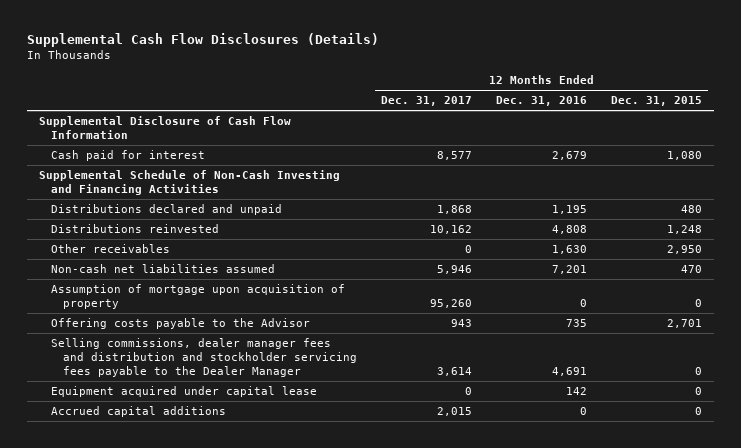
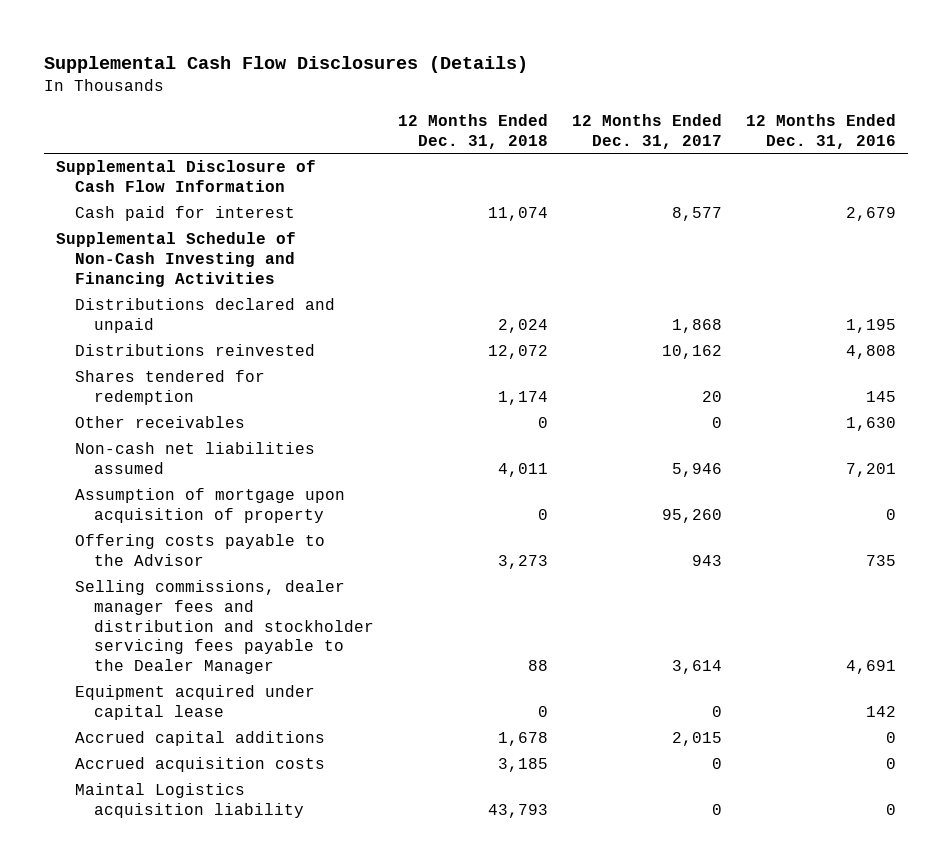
[611,96,703,107] Dec. 31, 2015 -> none
none -> [398,113,549,149] 12 Months Ended Dec. 31, 2018
none -> [75,370,266,406] Shares tendered for redemption
none -> [75,757,326,773] Accrued acquisition costs
none -> [75,783,305,819] Maintal Logistics acquisition liability

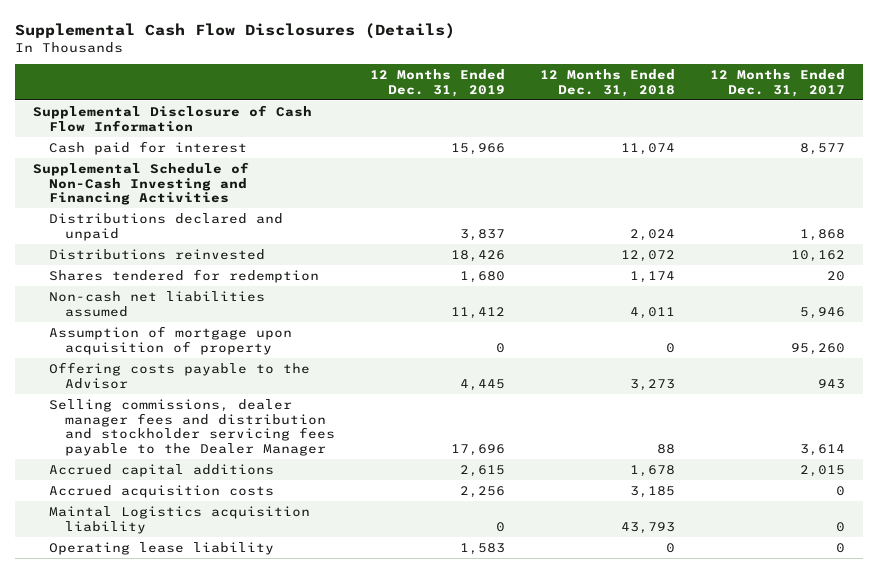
[746,113,897,149] 12 Months Ended Dec. 31, 2016 -> none
none -> [369,69,505,97] 12 Months Ended Dec. 31, 2019
[75,416,246,429] Other receivables -> none
[75,685,316,721] Equipment acquired under capital lease -> none
none -> [48,541,274,555] Operating lease liability

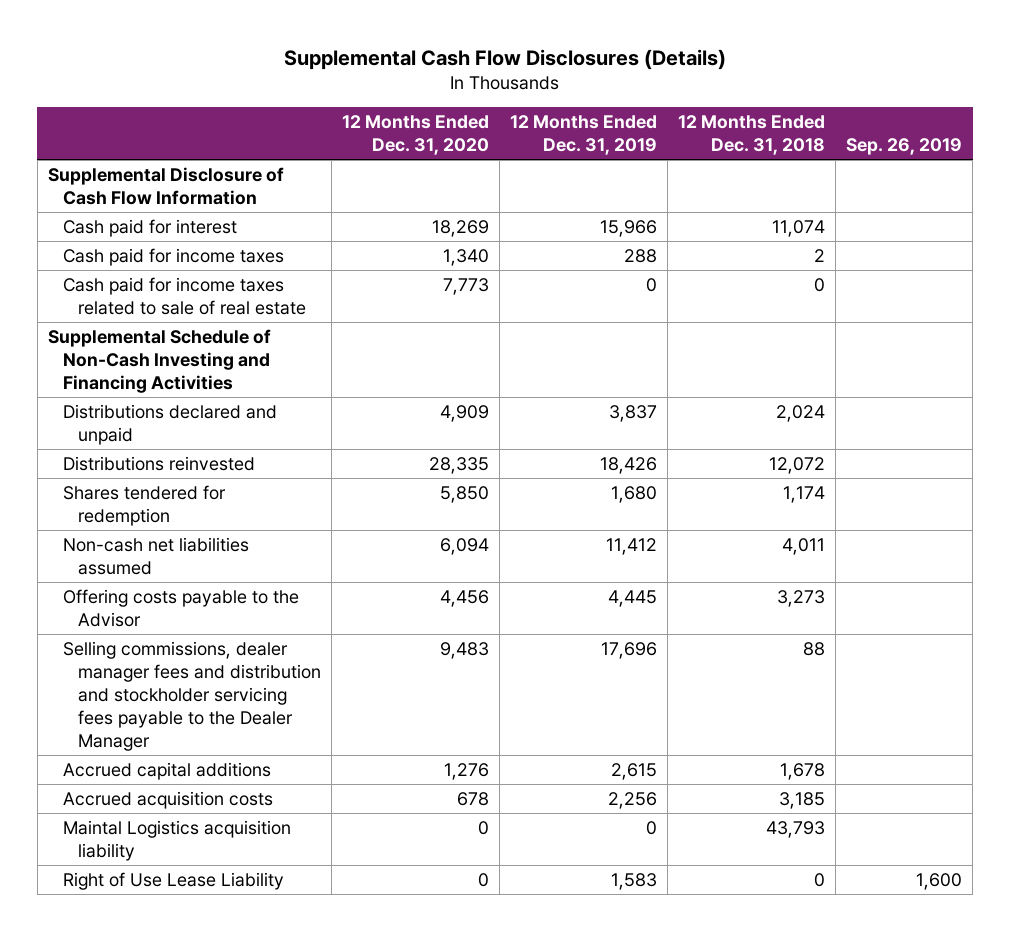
[710,69,846,97] 12 Months Ended Dec. 31, 2017 -> none
none -> [342,115,490,156] 12 Months Ended Dec. 31, 2020
none -> [846,138,963,156] Sep. 26, 2019
none -> [62,247,284,266] Cash paid for income taxes
none -> [62,276,307,315] Cash paid for income taxes related to sale of real estate
[48,325,292,355] Assumption of mortgage upon acquisition of property -> none
[48,541,274,555] Operating lease liability -> [62,871,284,890] Right of Use Lease Liability

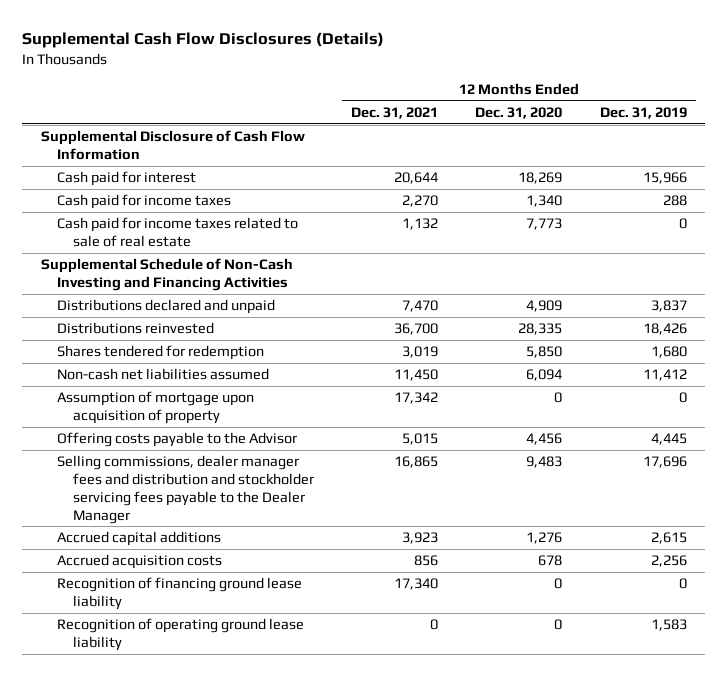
[678,115,826,156] 12 Months Ended Dec. 31, 2018 -> none
[846,138,963,156] Sep. 26, 2019 -> none
none -> [351,107,439,120] Dec. 31, 2021
none -> [56,391,254,424] Assumption of mortgage upon acquisition of property
[62,819,291,861] Maintal Logistics acquisition liability -> none
none -> [56,577,302,610] Recognition of financing ground lease liability
[62,871,284,890] Right of Use Lease Liability -> [56,618,304,651] Recognition of operating ground lease liability

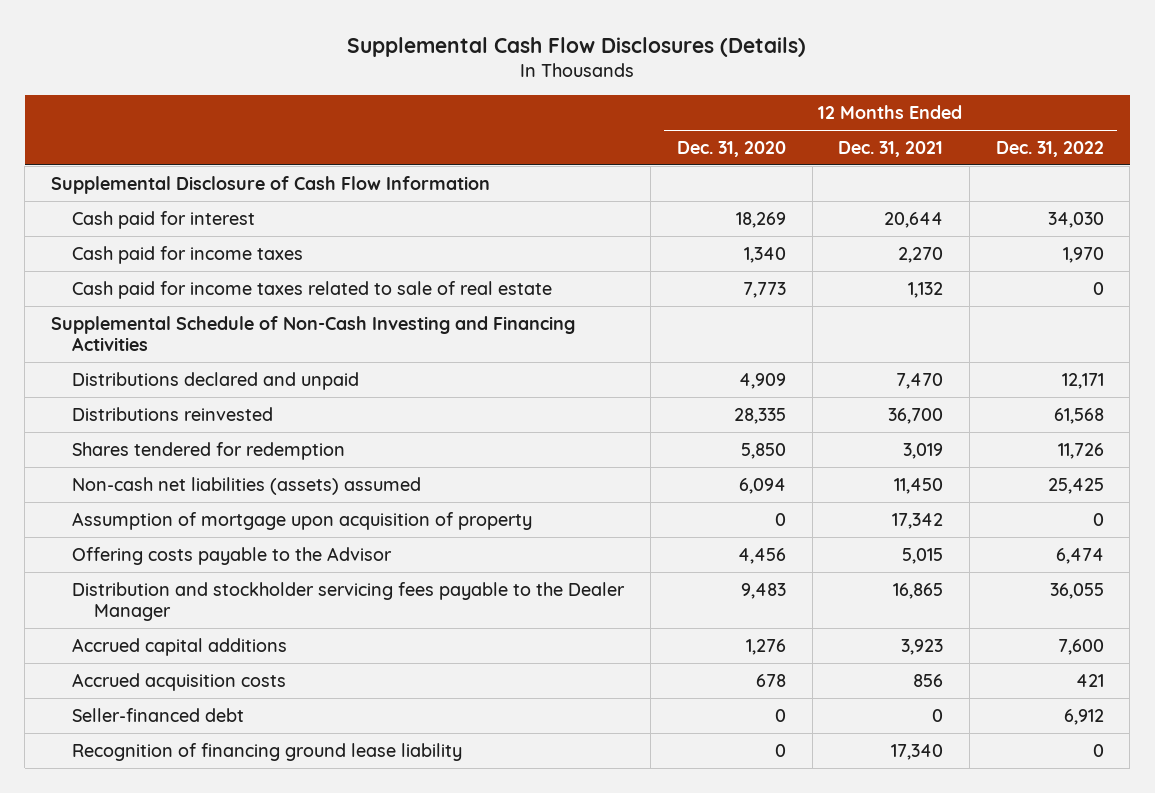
[599,107,687,120] Dec. 31, 2019 -> none
none -> [995,140,1104,157] Dec. 31, 2022
[56,368,269,381] Non-cash net liabilities assumed -> [72,476,422,495] Non-cash net liabilities (assets) assumed
[56,455,314,524] Selling commissions, dealer manager fees and distribution and stockholder servicing fees payable to the Dealer Manager -> [72,581,626,622] Distribution and stockholder servicing fees payable to the Dealer Manager
none -> [72,707,245,722] Seller-financed debt
[56,618,304,651] Recognition of operating ground lease liability -> none

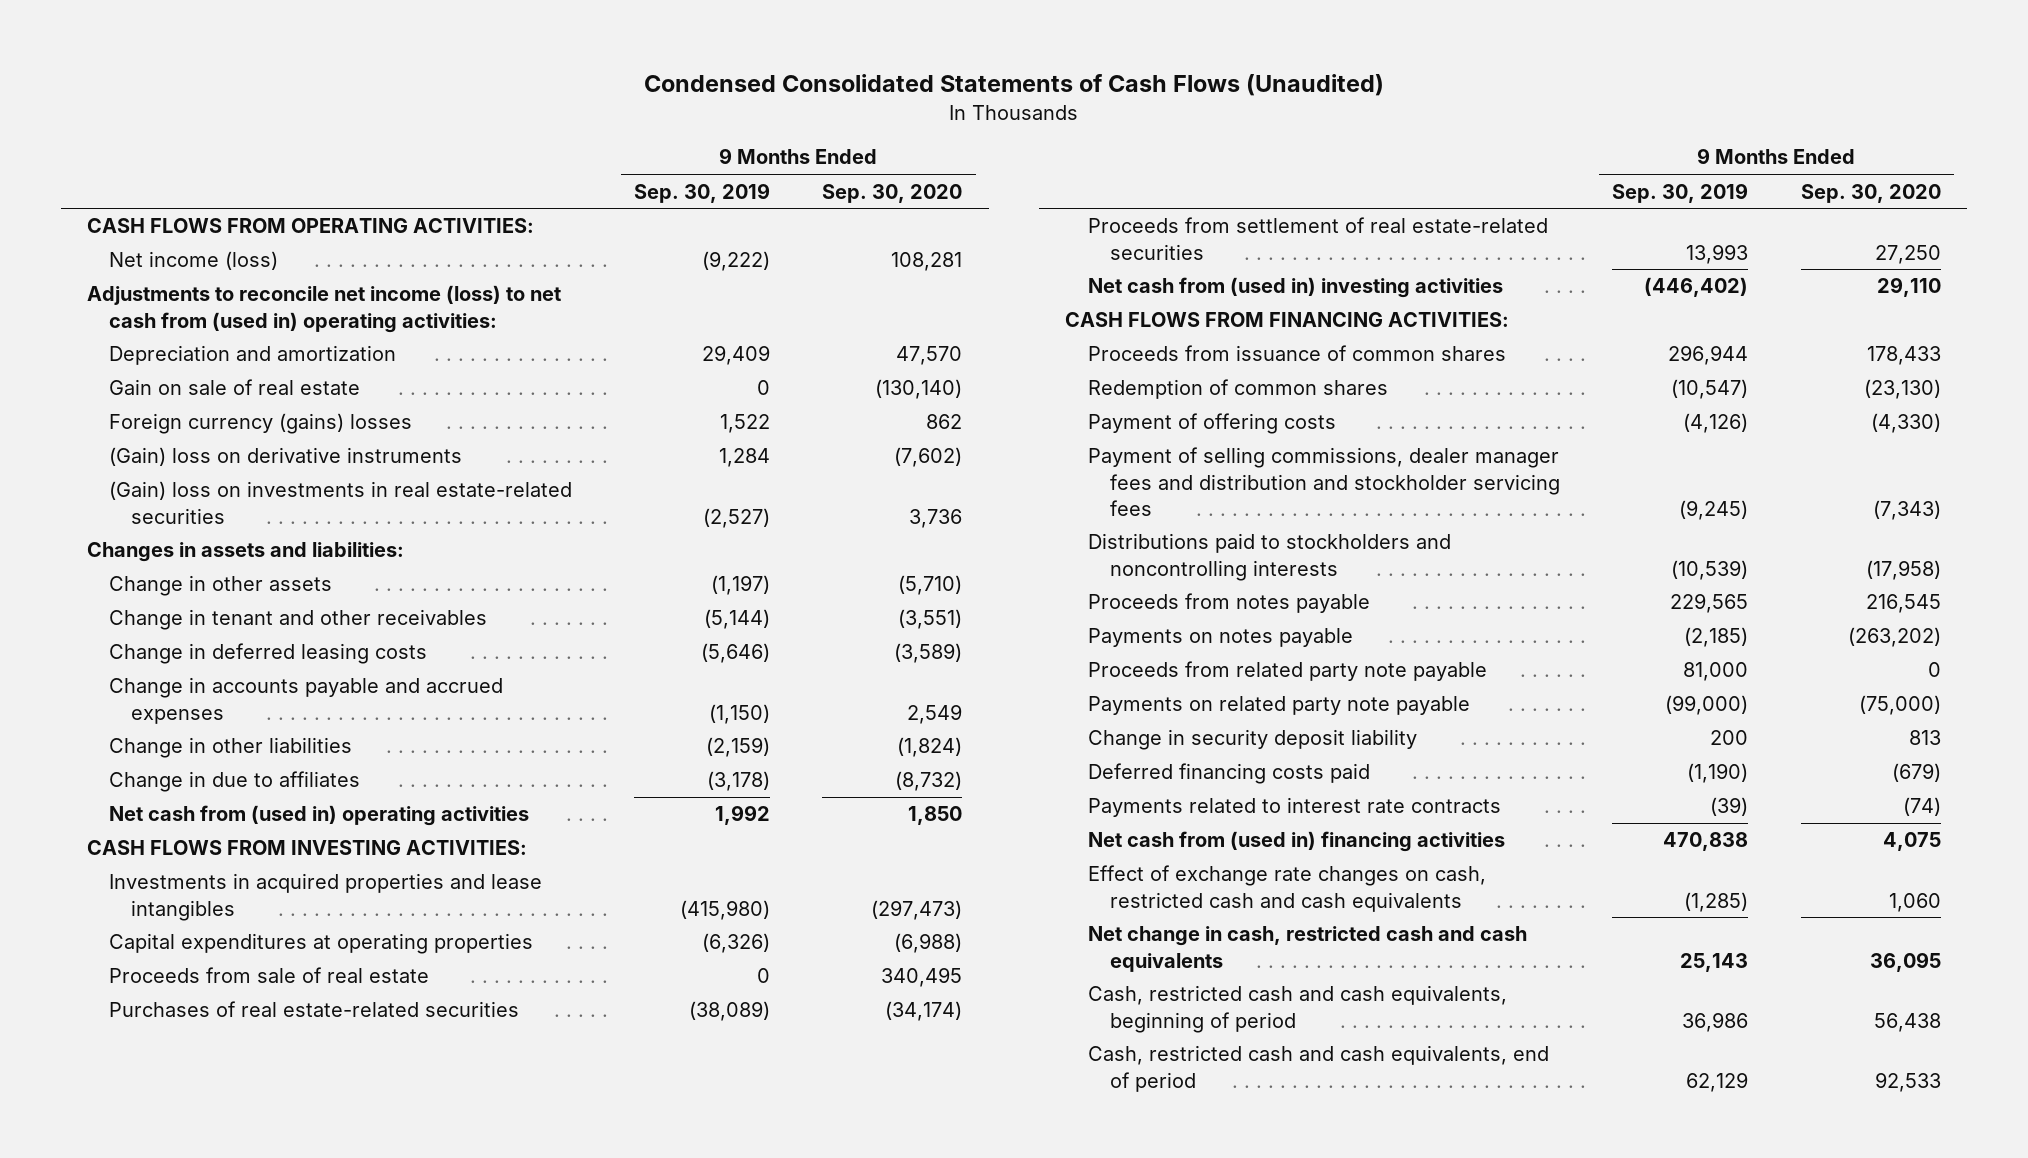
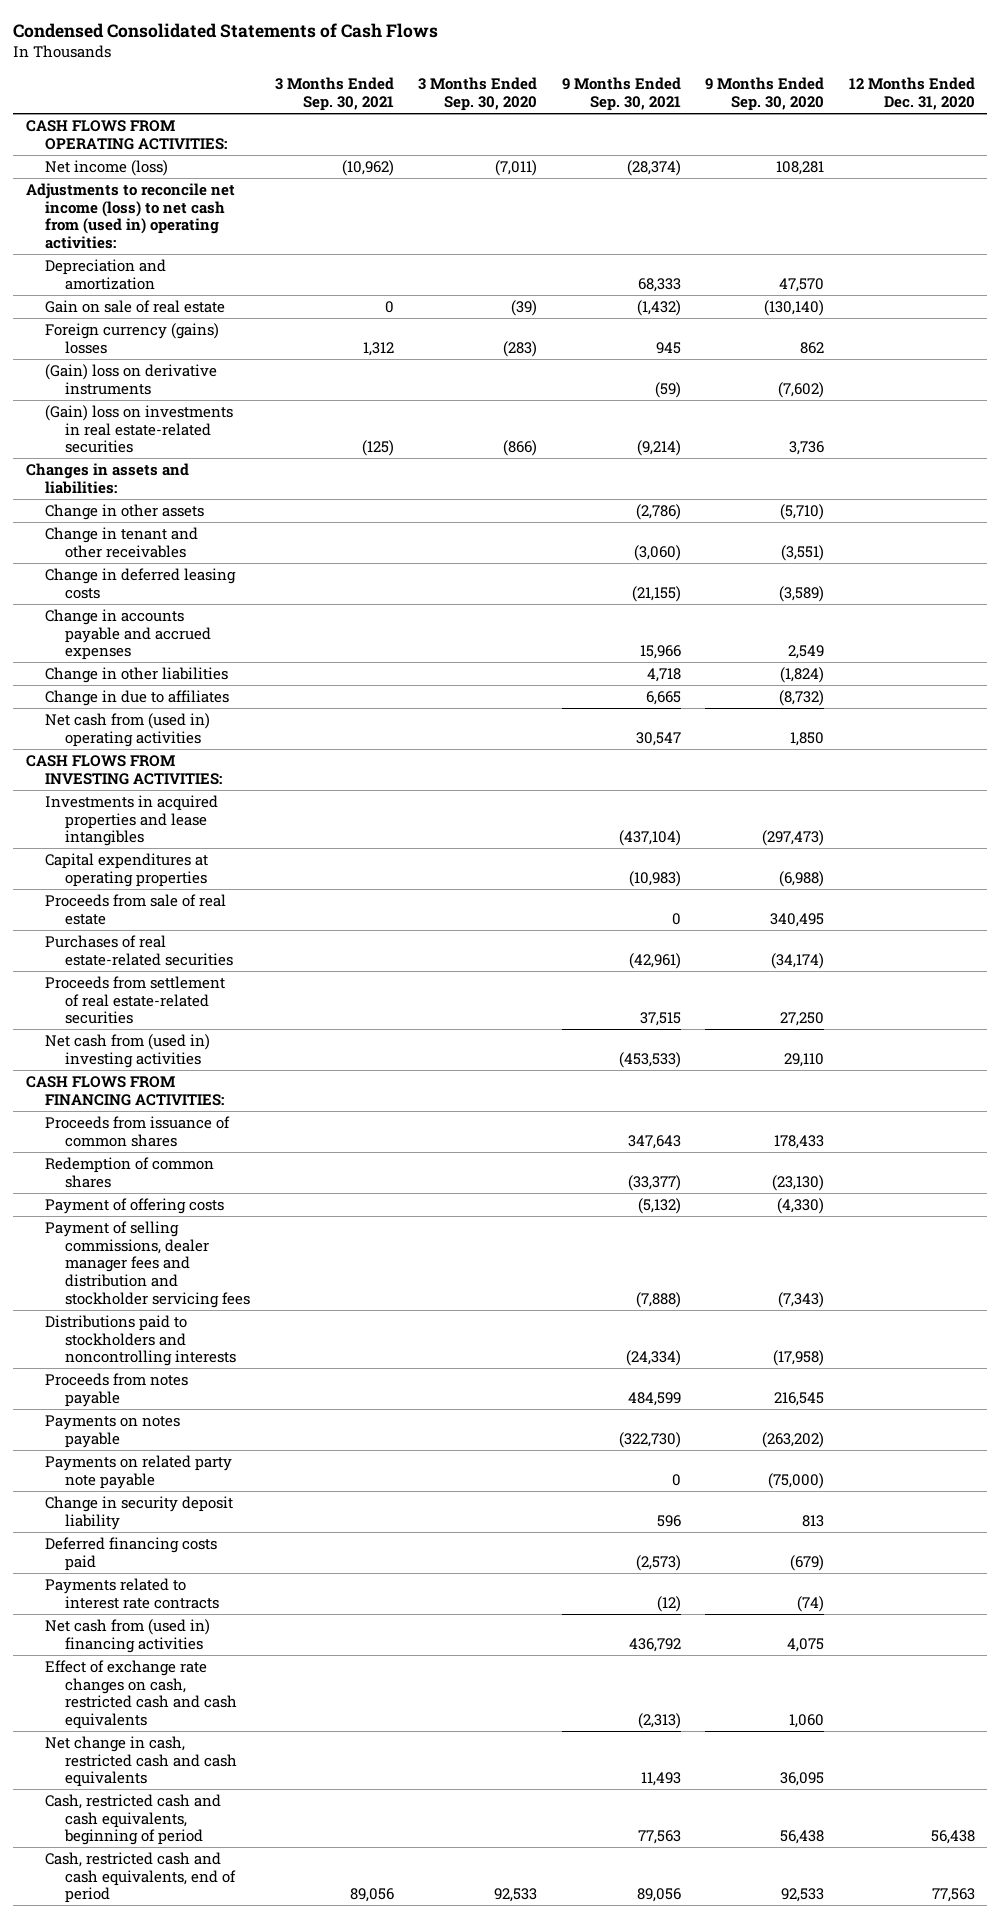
[643,74,1384,97] Condensed Consolidated Statements of Cash Flows (Unaudited) -> [13,22,439,38] Condensed Consolidated Statements of Cash Flows
[633,182,770,203] Sep. 30, 2019 -> none
none -> [274,77,394,112] 3 Months Ended Sep. 30, 2021
none -> [418,77,538,112] 3 Months Ended Sep. 30, 2020
none -> [561,77,681,112] 9 Months Ended Sep. 30, 2021
none -> [848,77,975,111] 12 Months Ended Dec. 31, 2020
[1087,661,1487,682] Proceeds from related party note payable -> none

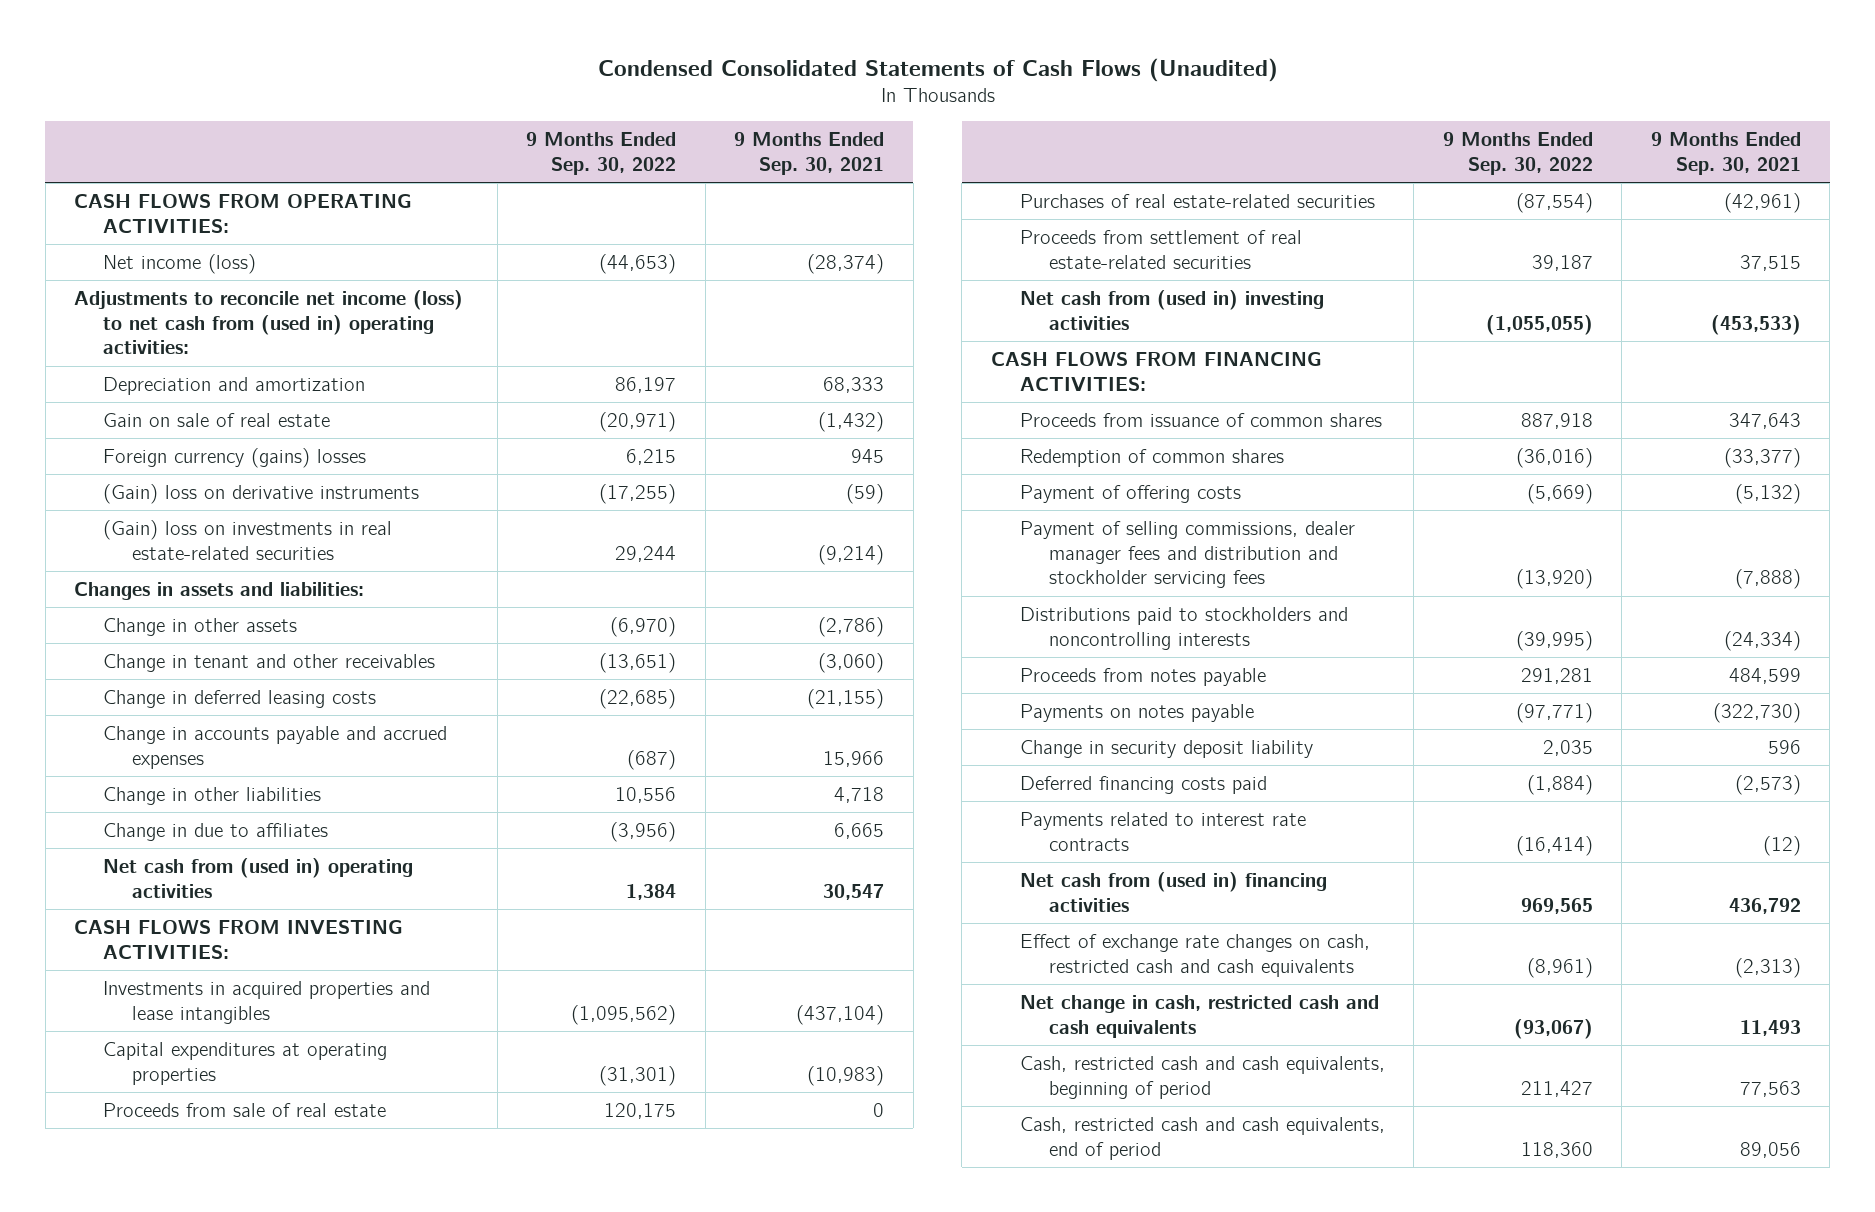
[13,22,439,38] Condensed Consolidated Statements of Cash Flows -> [597,57,1278,82] Condensed Consolidated Statements of Cash Flows (Unaudited)
[274,77,394,112] 3 Months Ended Sep. 30, 2021 -> none
[418,77,538,112] 3 Months Ended Sep. 30, 2020 -> none
[705,77,825,112] 9 Months Ended Sep. 30, 2020 -> none
[848,77,975,111] 12 Months Ended Dec. 31, 2020 -> none
none -> [526,132,677,175] 9 Months Ended Sep. 30, 2022
[45,1454,233,1489] Payments on related party note payable -> none

